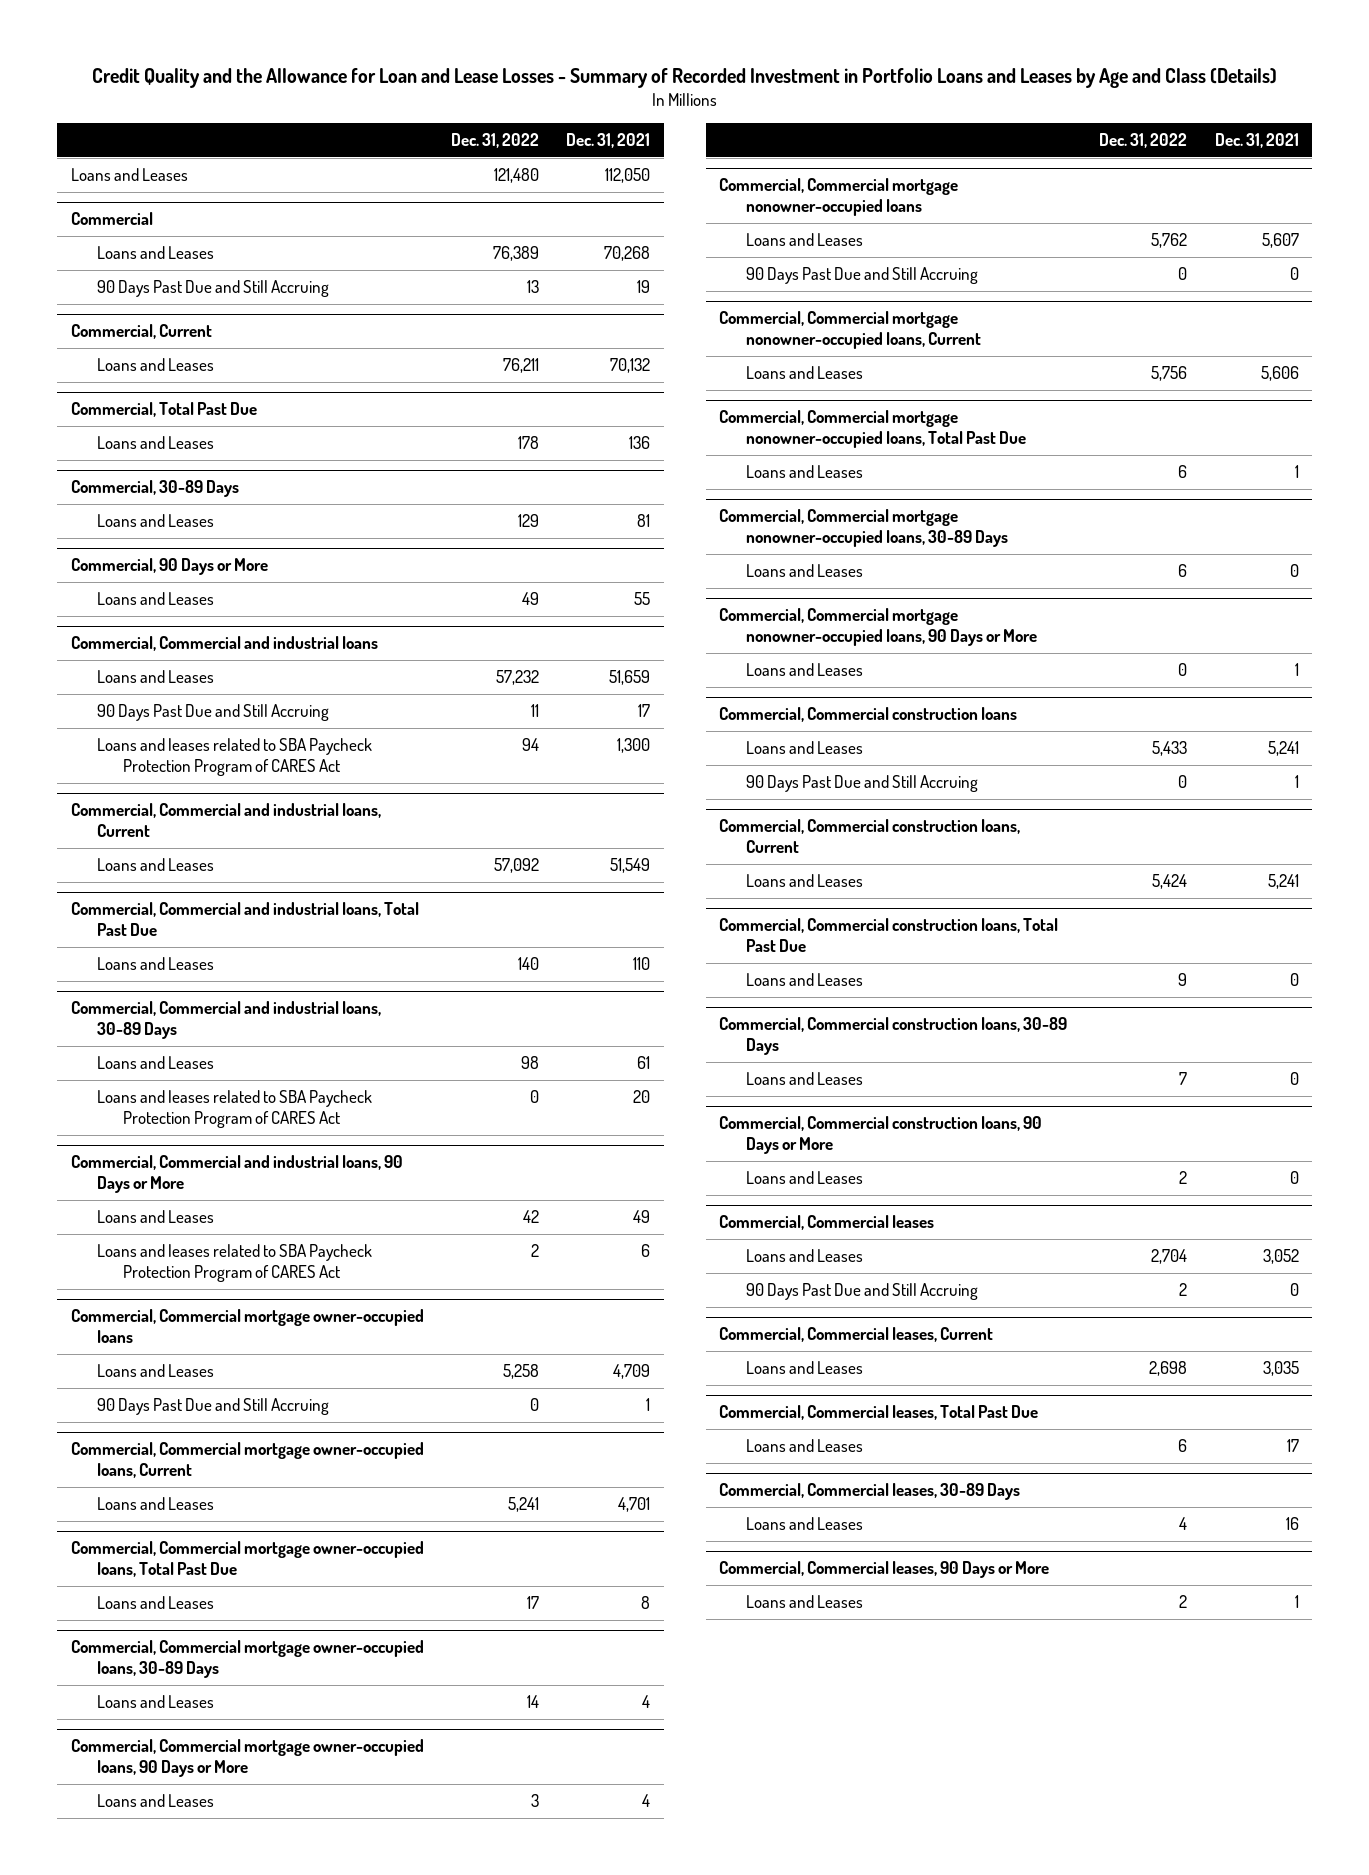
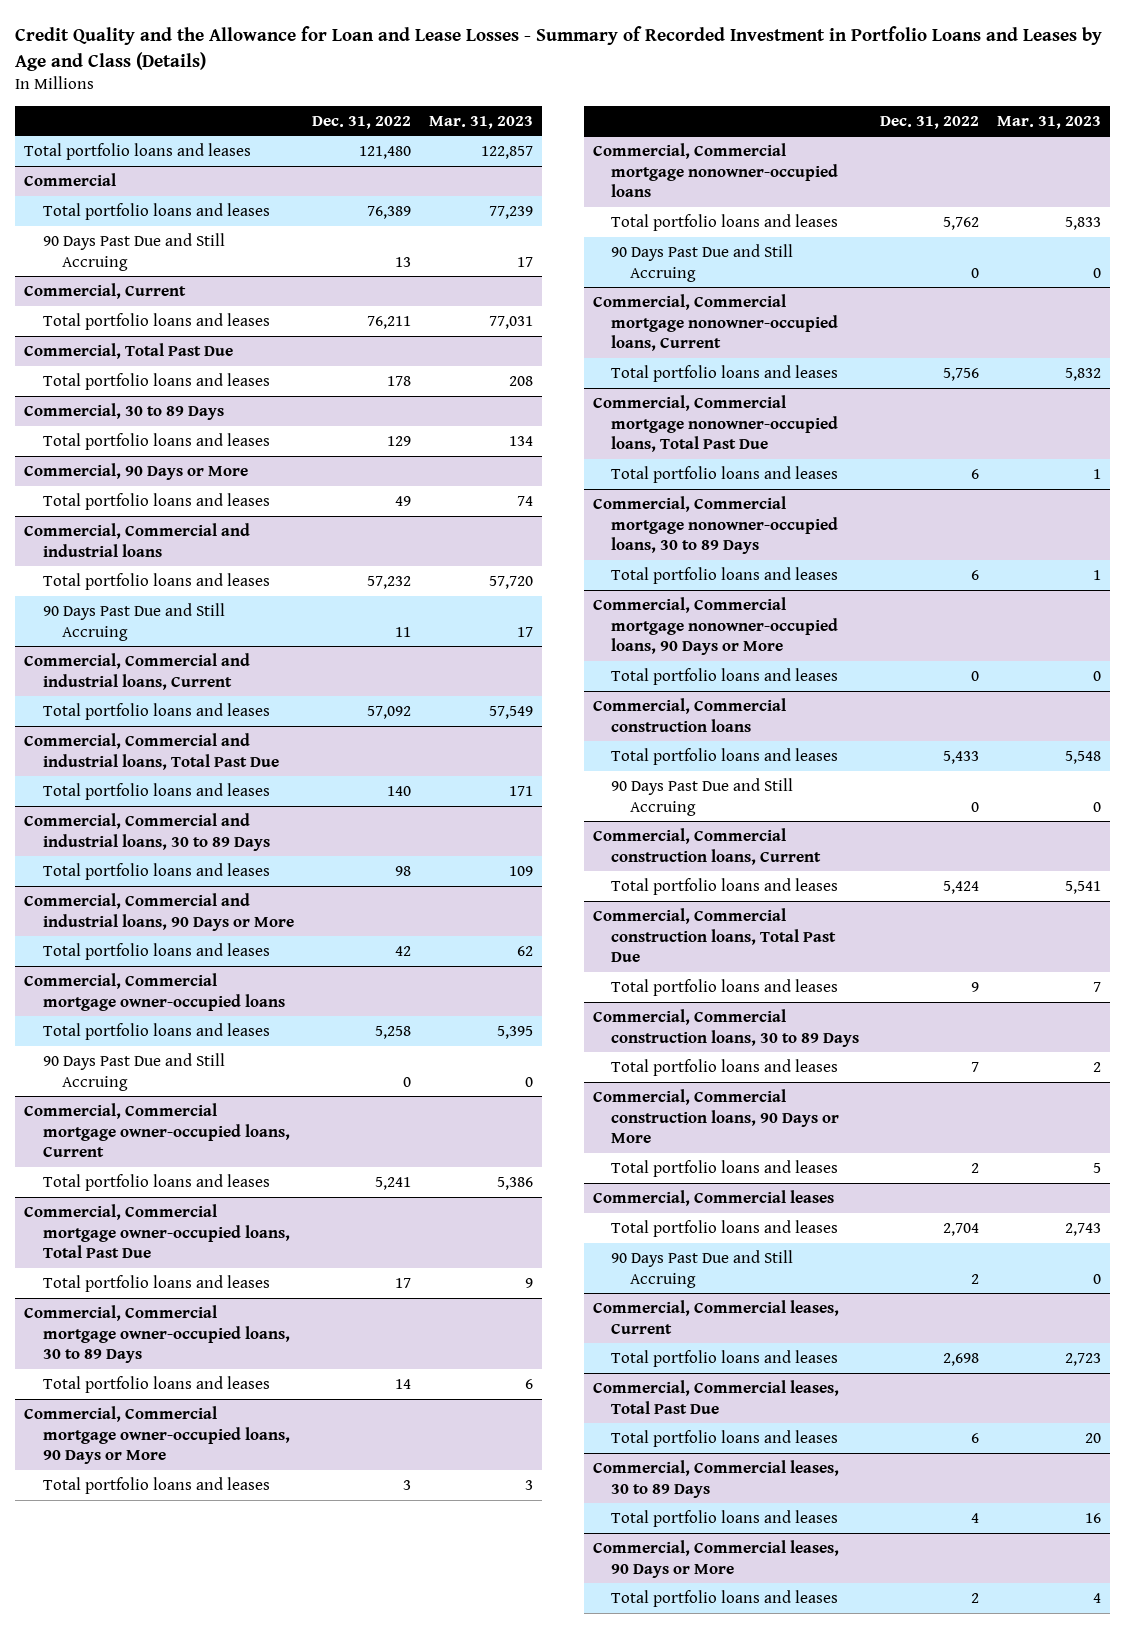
[566,132,651,148] Dec. 31, 2021 -> none
none -> [429,115,534,129] Mar. 31, 2023
[70,167,188,181] Loans and Leases -> [24,142,252,160] Total portfolio loans and leases
[97,245,215,259] Loans and Leases -> [42,202,270,220] Total portfolio loans and leases
[97,357,215,371] Loans and Leases -> [42,312,270,330] Total portfolio loans and leases
[97,435,215,449] Loans and Leases -> [42,372,270,390] Total portfolio loans and leases
[70,480,239,498] Commercial, 30-89 Days -> [24,402,225,420] Commercial, 30 to 89 Days
[97,513,215,527] Loans and Leases -> [42,432,270,450] Total portfolio loans and leases
[97,591,215,605] Loans and Leases -> [42,492,270,510] Total portfolio loans and leases
[97,669,215,683] Loans and Leases -> [42,572,270,590] Total portfolio loans and leases
[97,737,373,776] Loans and leases related to SBA Paycheck Protection Program of CARES Act -> none
[97,857,215,871] Loans and Leases -> [42,702,270,720] Total portfolio loans and leases
[97,1089,373,1128] Loans and leases related to SBA Paycheck Protection Program of CARES Act -> none
[97,956,215,970] Loans and Leases -> [42,782,270,800] Total portfolio loans and leases
[70,1001,381,1040] Commercial, Commercial and industrial loans, 30-89 Days -> [24,812,270,851] Commercial, Commercial and industrial loans, 30 to 89 Days
[97,1055,215,1069] Loans and Leases -> [42,862,270,880] Total portfolio loans and leases
[97,1243,373,1282] Loans and leases related to SBA Paycheck Protection Program of CARES Act -> none
[97,1209,215,1223] Loans and Leases -> [42,942,270,960] Total portfolio loans and leases
[97,1363,215,1377] Loans and Leases -> [42,1022,270,1040] Total portfolio loans and leases
[97,1496,215,1510] Loans and Leases -> [42,1173,270,1191] Total portfolio loans and leases
[97,1595,215,1609] Loans and Leases -> [42,1274,270,1292] Total portfolio loans and leases
[70,1640,424,1679] Commercial, Commercial mortgage owner-occupied loans, 30-89 Days -> [24,1304,290,1364] Commercial, Commercial mortgage owner-occupied loans, 30 to 89 Days
[97,1694,215,1708] Loans and Leases -> [42,1375,270,1393] Total portfolio loans and leases
[97,1793,215,1807] Loans and Leases -> [42,1476,270,1494] Total portfolio loans and leases
[745,232,863,246] Loans and Leases -> [611,213,839,231] Total portfolio loans and leases
[745,365,863,379] Loans and Leases -> [611,364,839,382] Total portfolio loans and leases
[745,464,863,478] Loans and Leases -> [611,465,839,483] Total portfolio loans and leases
[719,509,1008,548] Commercial, Commercial mortgage nonowner-occupied loans, 30-89 Days -> [592,495,839,555] Commercial, Commercial mortgage nonowner-occupied loans, 30 to 89 Days
[745,563,863,577] Loans and Leases -> [611,566,839,584] Total portfolio loans and leases
[745,662,863,676] Loans and Leases -> [611,667,839,685] Total portfolio loans and leases
[745,740,863,754] Loans and Leases -> [611,747,839,765] Total portfolio loans and leases
[745,873,863,887] Loans and Leases -> [611,877,839,895] Total portfolio loans and leases
[745,972,863,986] Loans and Leases -> [611,978,839,996] Total portfolio loans and leases
[719,1017,1068,1056] Commercial, Commercial construction loans, 30-89 Days -> [592,1008,860,1047] Commercial, Commercial construction loans, 30 to 89 Days
[745,1071,863,1085] Loans and Leases -> [611,1058,839,1076] Total portfolio loans and leases
[745,1170,863,1184] Loans and Leases -> [611,1159,839,1177] Total portfolio loans and leases
[745,1248,863,1262] Loans and Leases -> [611,1219,839,1237] Total portfolio loans and leases
[745,1360,863,1374] Loans and Leases -> [611,1349,839,1367] Total portfolio loans and leases
[745,1438,863,1452] Loans and Leases -> [611,1429,839,1447] Total portfolio loans and leases
[719,1483,1021,1501] Commercial, Commercial leases, 30-89 Days -> [592,1459,839,1498] Commercial, Commercial leases, 30 to 89 Days
[745,1516,863,1530] Loans and Leases -> [611,1509,839,1527] Total portfolio loans and leases
[745,1594,863,1608] Loans and Leases -> [611,1589,839,1607] Total portfolio loans and leases

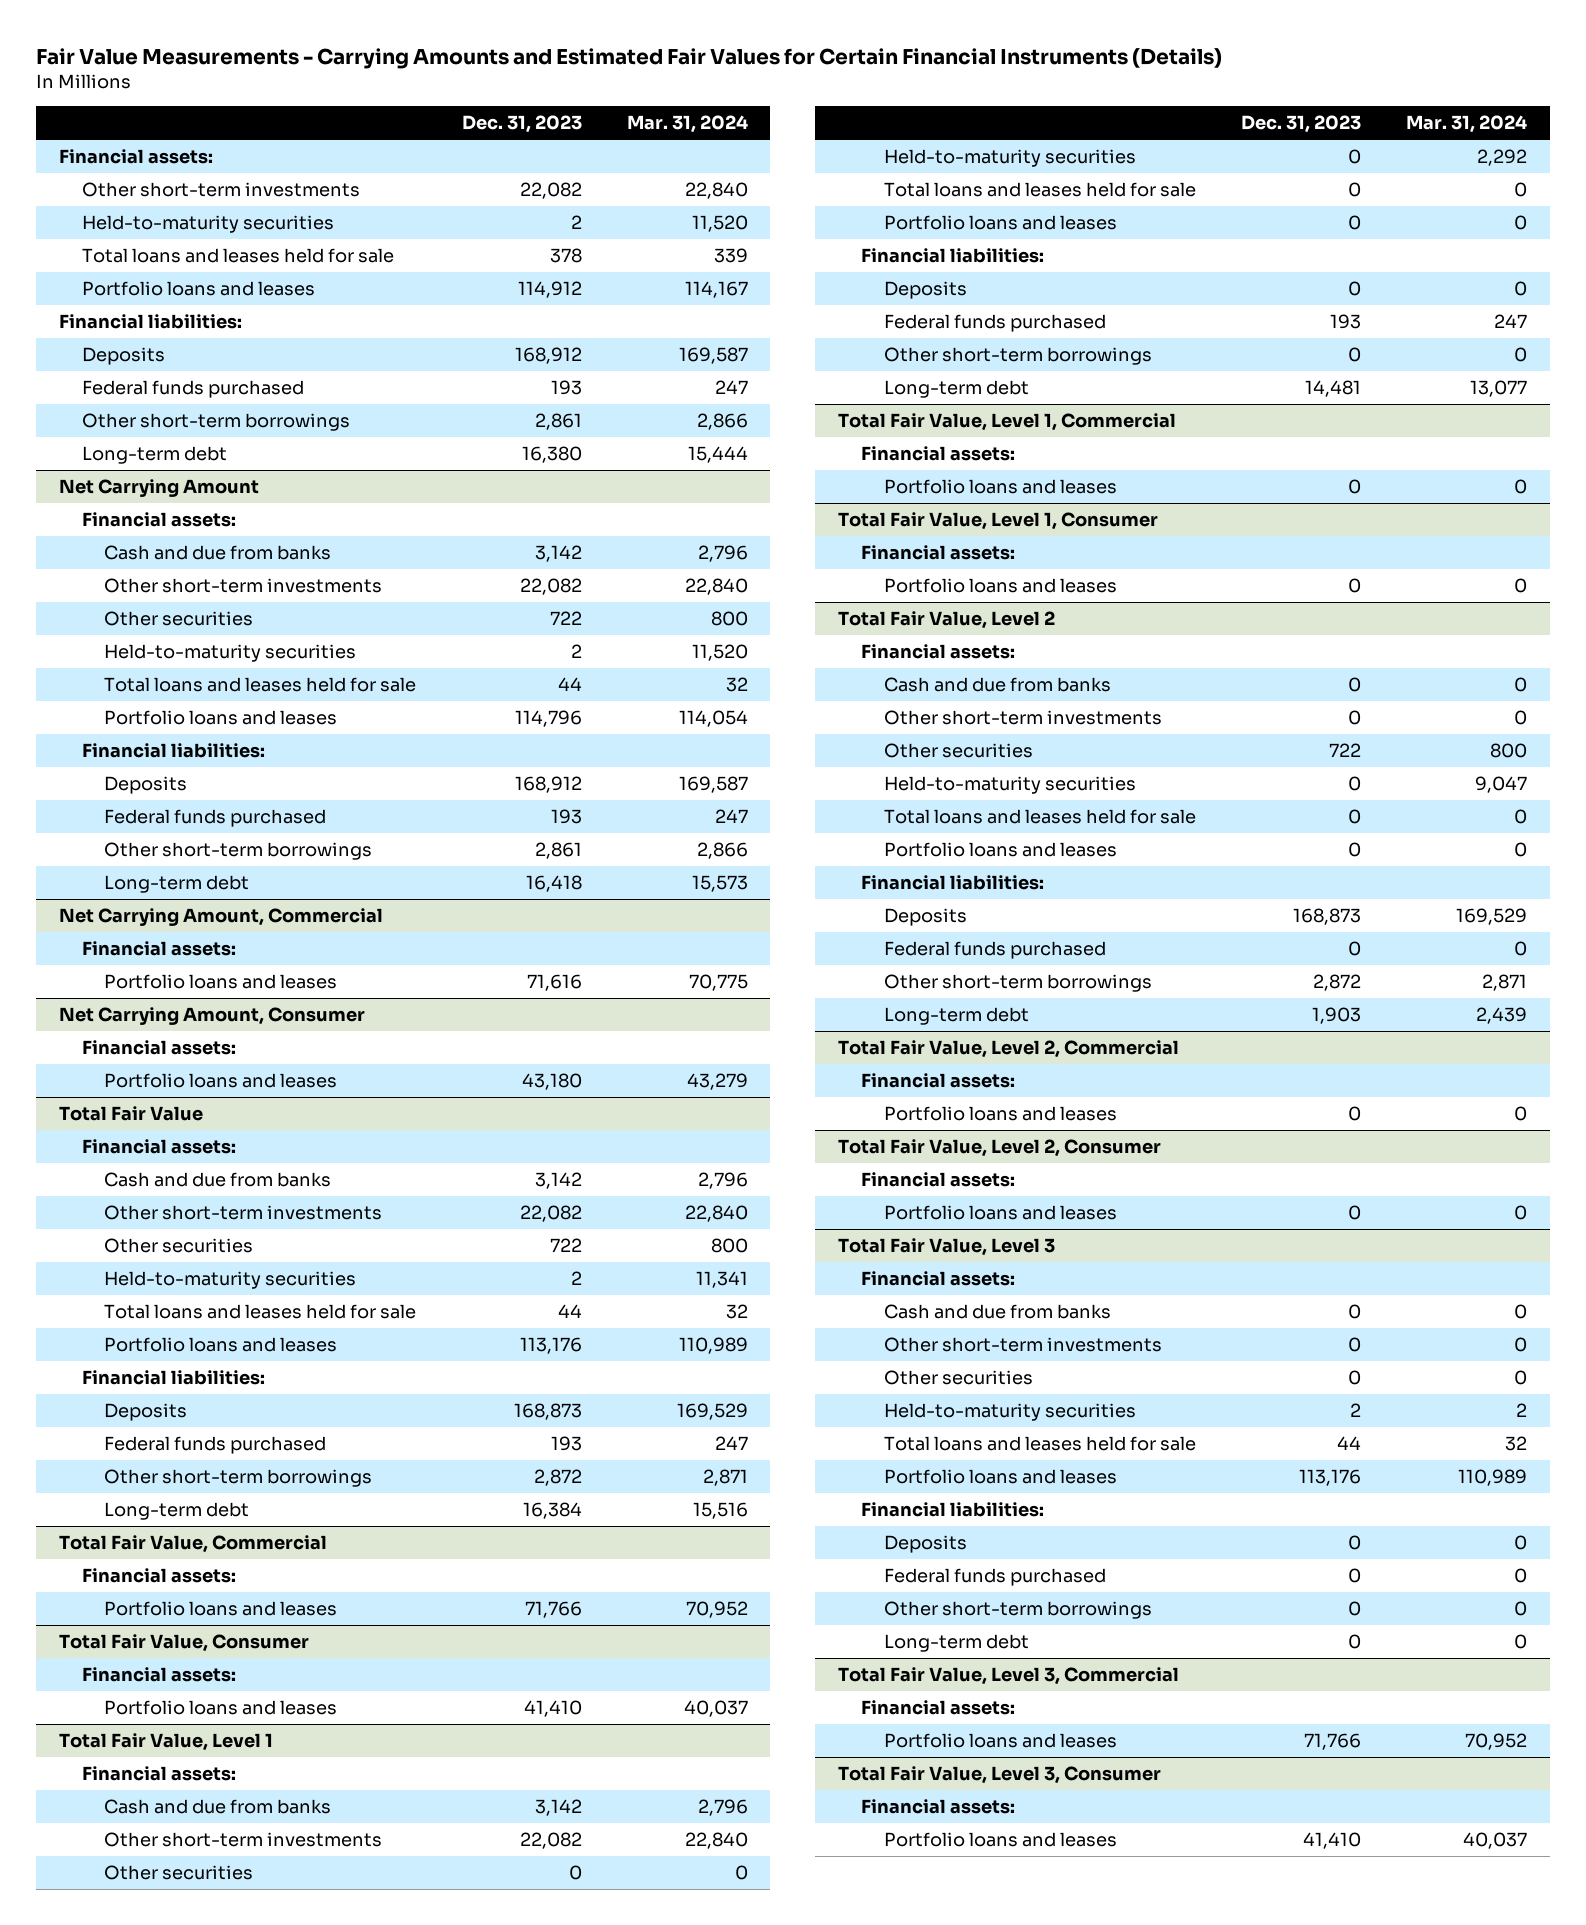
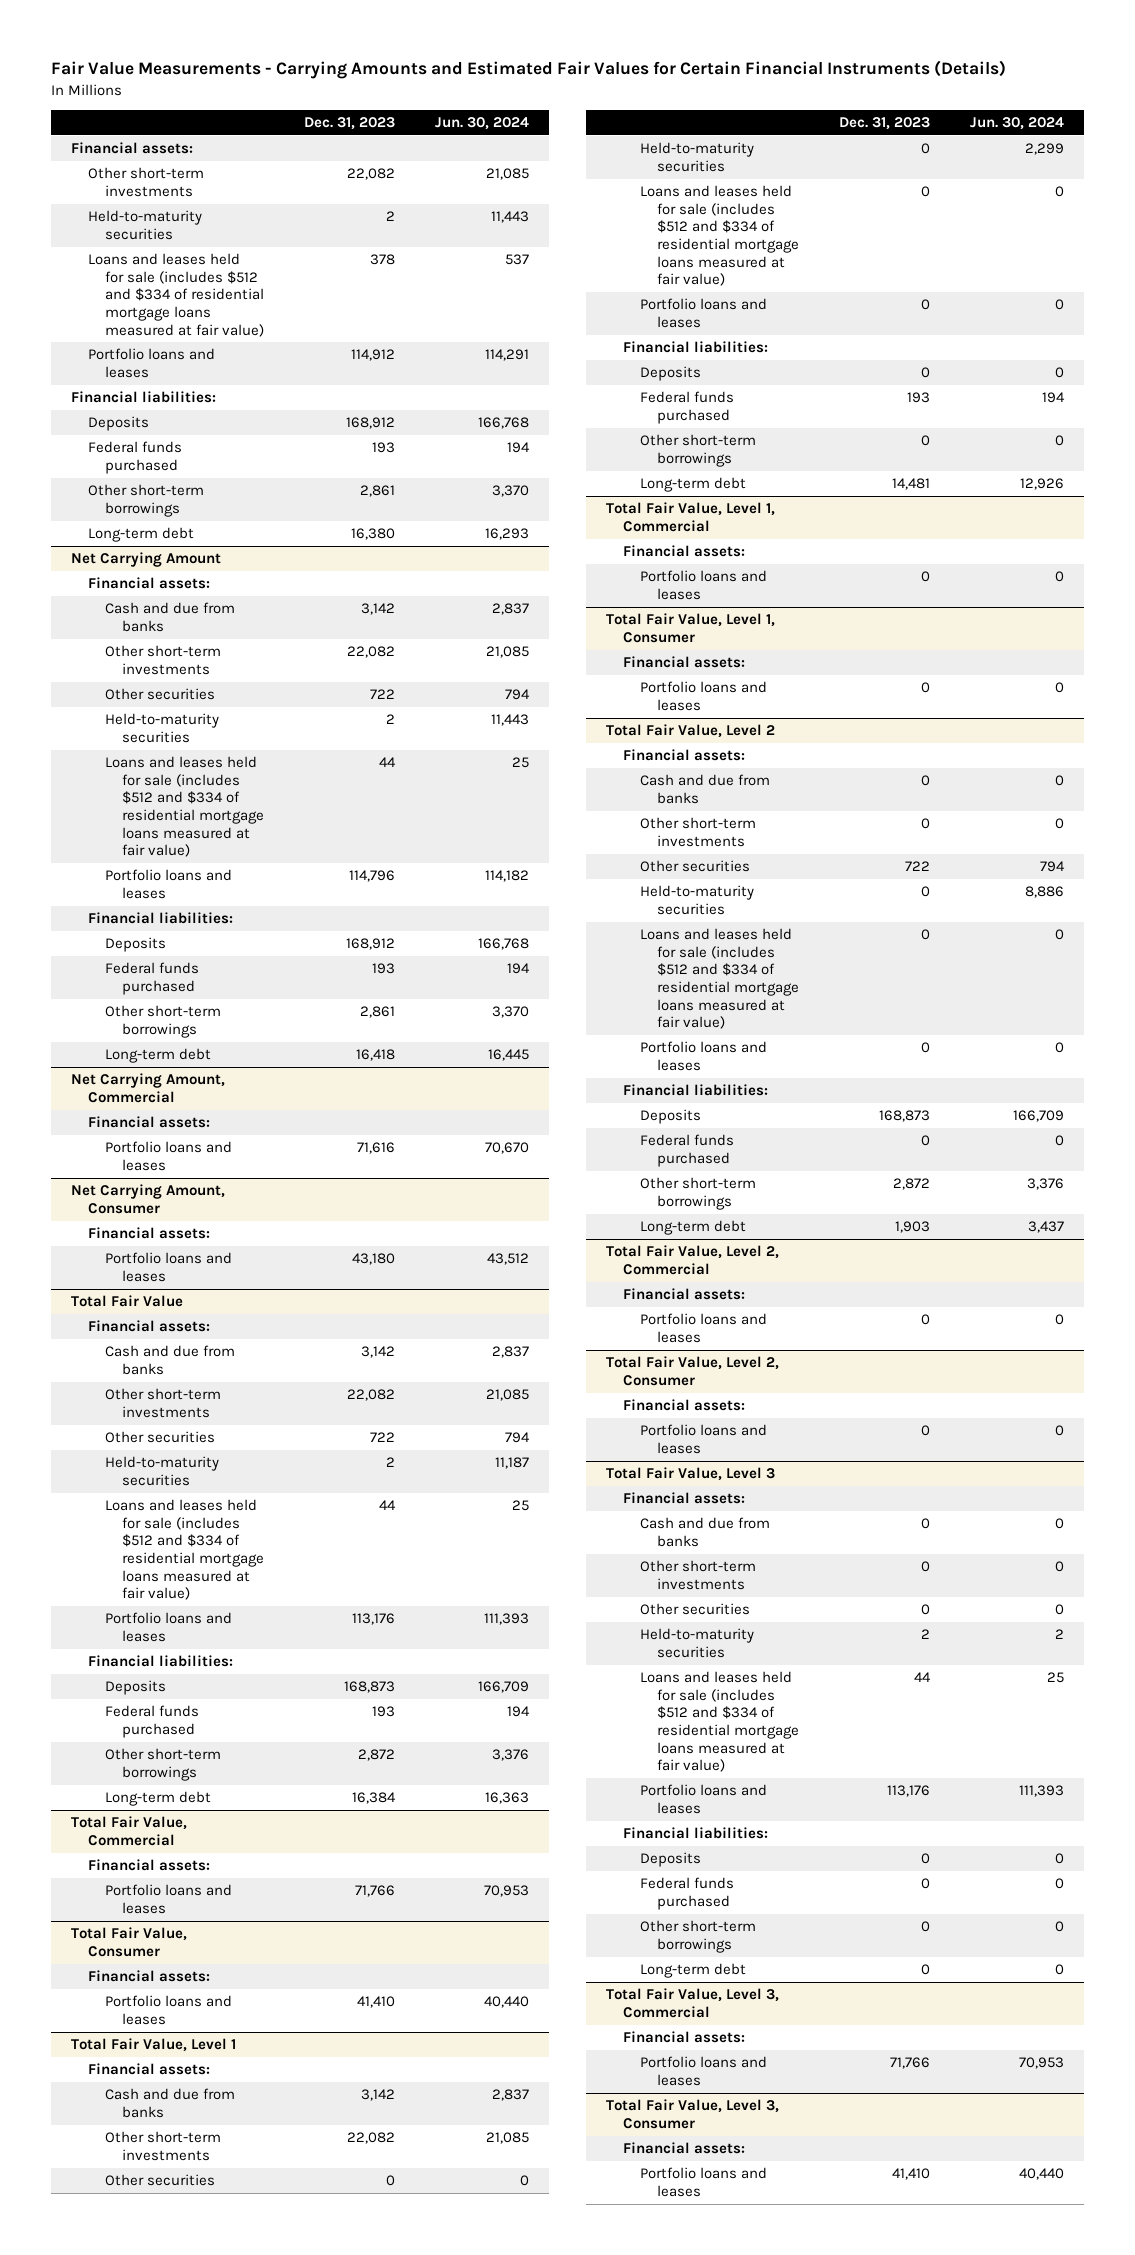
[626,115,748,134] Mar. 31, 2024 -> none
none -> [434,116,529,130] Jun. 30, 2024
[81,248,394,264] Total loans and leases held for sale -> [87,253,264,337] Loans and leases held for sale (includes $512 and $334 of residential mortgage loans measured at fair value)
[104,677,417,693] Total loans and leases held for sale -> [104,756,264,858] Loans and leases held for sale (includes $512 and $334 of residential mortgage loans measured at fair value)
[104,1304,417,1320] Total loans and leases held for sale -> [104,1499,264,1601] Loans and leases held for sale (includes $512 and $334 of residential mortgage loans measured at fair value)
[883,182,1196,198] Total loans and leases held for sale -> [639,185,799,287] Loans and leases held for sale (includes $512 and $334 of residential mortgage loans measured at fair value)
[883,809,1196,825] Total loans and leases held for sale -> [639,928,799,1030] Loans and leases held for sale (includes $512 and $334 of residential mortgage loans measured at fair value)
[883,1436,1196,1452] Total loans and leases held for sale -> [639,1671,799,1773] Loans and leases held for sale (includes $512 and $334 of residential mortgage loans measured at fair value)

